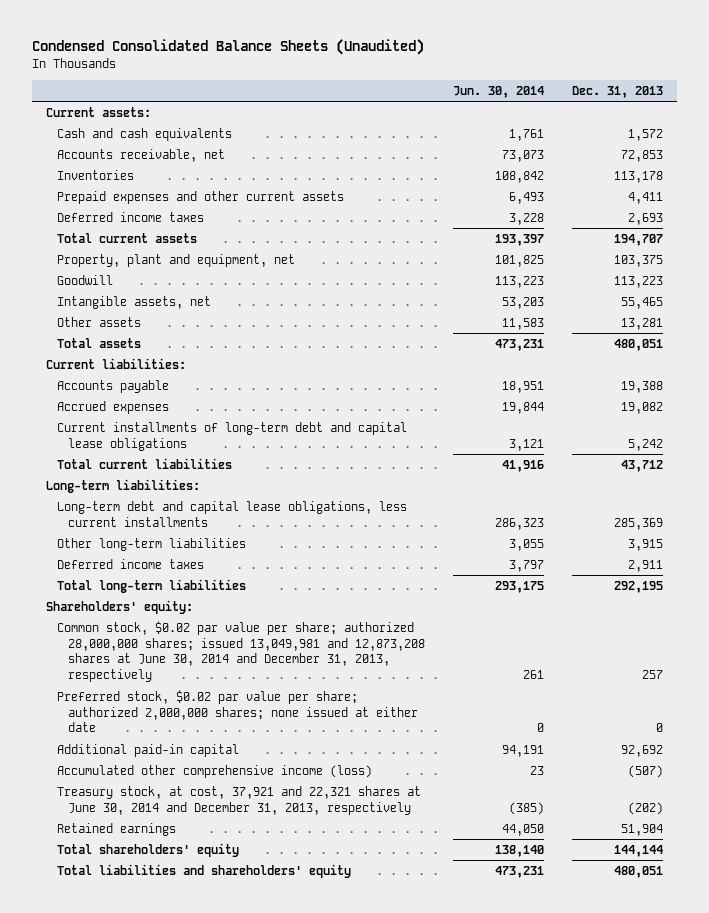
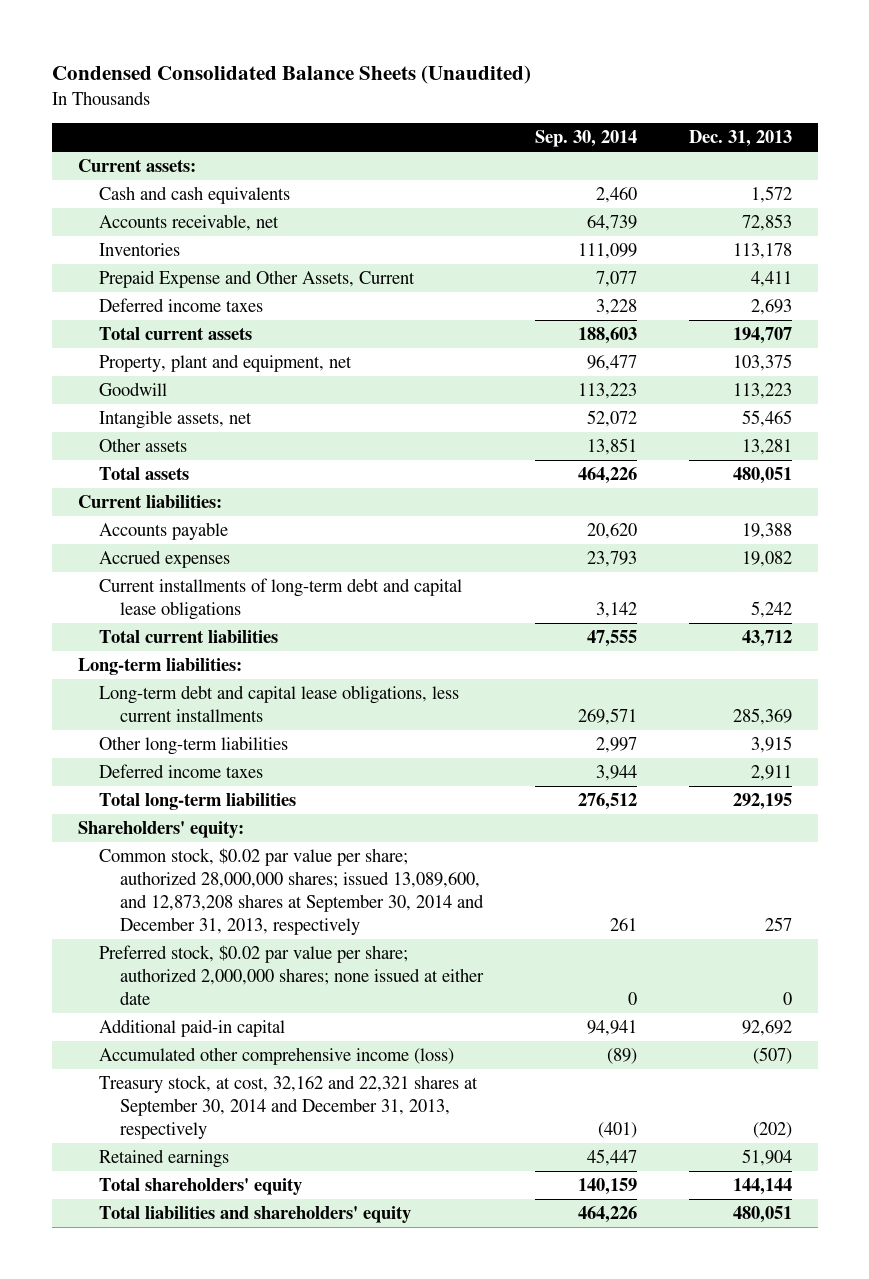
[452,85,544,98] Jun. 30, 2014 -> none
none -> [534,130,637,148] Sep. 30, 2014
[57,190,345,204] Prepaid expenses and other current assets -> [98,270,415,289] Prepaid Expense and Other Assets, Current
[57,620,425,683] Common stock, $0.02 par value per share; authorized 28,000,000 shares; issued 13,049,981 and 12,873,208 shares at June 30, 2014 and December 31, 2013, respectively -> [98,848,484,935] Common stock, $0.02 par value per share; authorized 28,000,000 shares; issued 13,089,600, and 12,873,208 shares at September 30, 2014 and December 31, 2013, respectively
[57,785,422,815] Treasury stock, at cost, 37,921 and 22,321 shares at June 30, 2014 and December 31, 2013, respectively -> [98,1075,478,1139] Treasury stock, at cost, 32,162 and 22,321 shares at September 30, 2014 and December 31, 2013, respectively

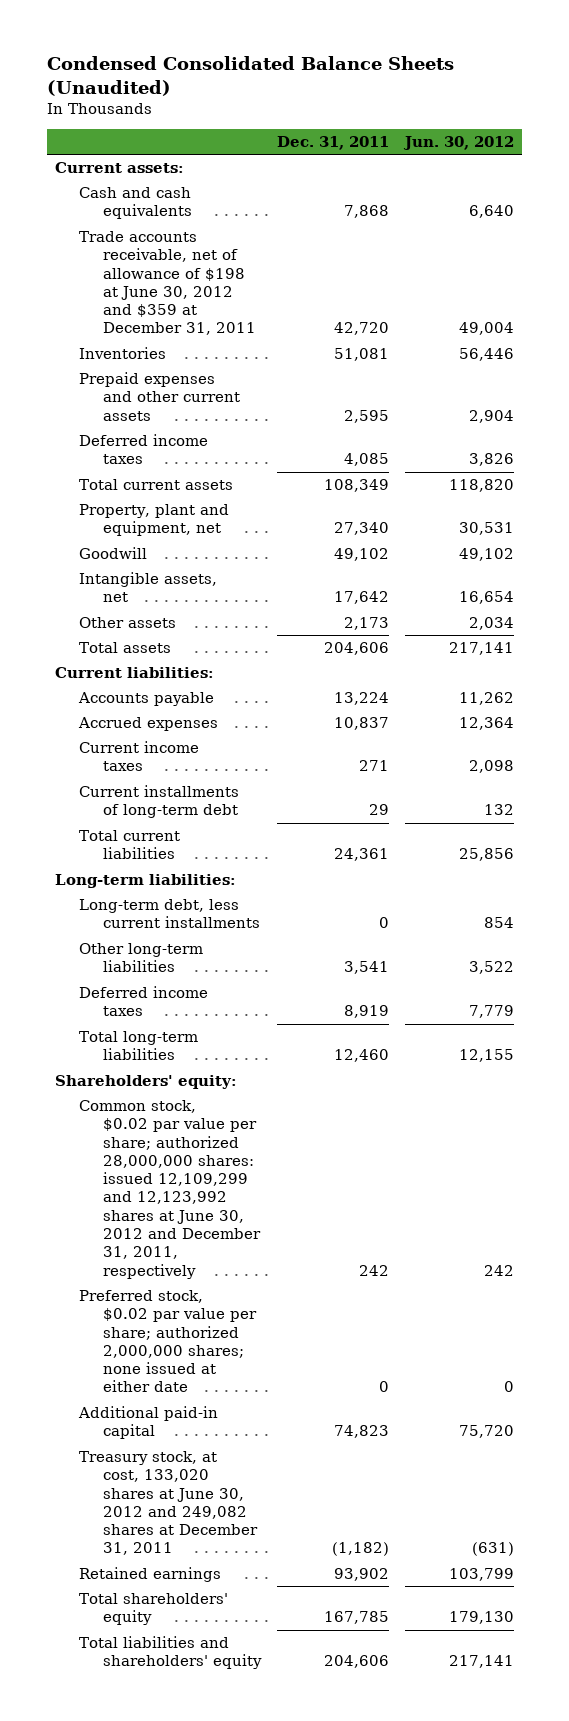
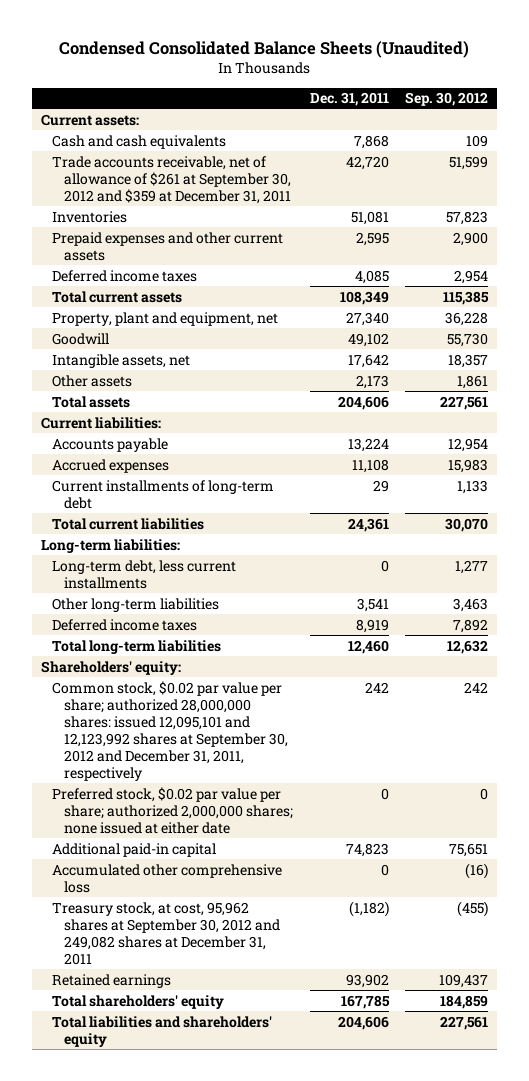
[402,136,514,151] Jun. 30, 2012 -> none
none -> [405,92,489,107] Sep. 30, 2012
[78,231,256,336] Trade accounts receivable, net of allowance of $198 at June 30, 2012 and $359 at December 31, 2011 -> [52,155,292,204] Trade accounts receivable, net of allowance of $261 at September 30, 2012 and $359 at December 31, 2011
[78,741,199,772] Current income taxes -> none
[333,717,389,731] 10,837 -> [351,458,389,473] 11,108
[78,1100,261,1279] Common stock, $0.02 par value per share; authorized 28,000,000 shares: issued 12,109,299 and 12,123,992 shares at June 30, 2012 and December 31, 2011, respectively -> [52,680,289,782] Common stock, $0.02 par value per share; authorized 28,000,000 shares: issued 12,095,101 and 12,123,992 shares at September 30, 2012 and December 31, 2011, respectively
none -> [52,863,283,893] Accumulated other comprehensive loss
[78,1451,258,1556] Treasury stock, at cost, 133,020 shares at June 30, 2012 and 249,082 shares at December 31, 2011 -> [52,901,281,965] Treasury stock, at cost, 95,962 shares at September 30, 2012 and 249,082 shares at December 31, 2011

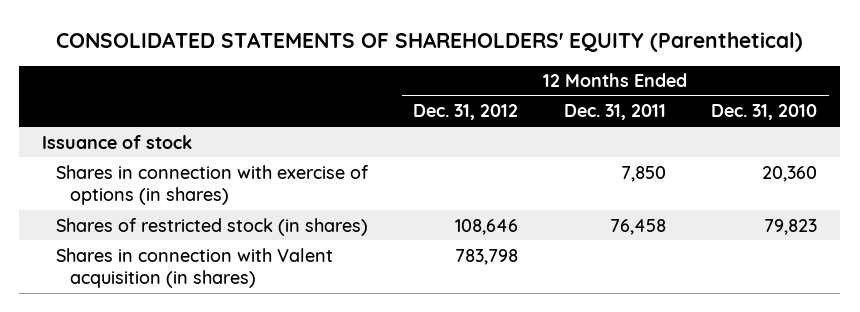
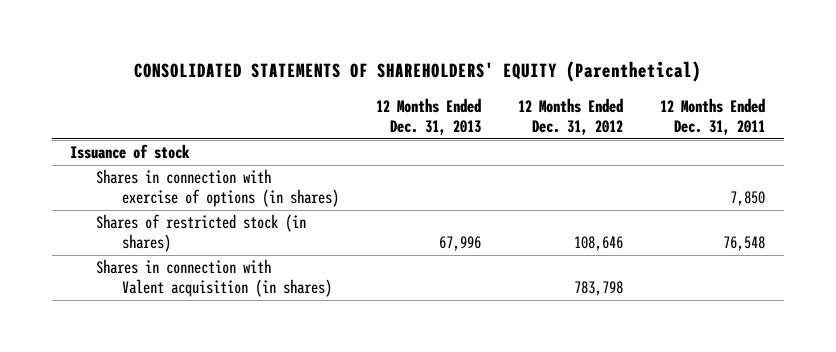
[711,104,818,121] Dec. 31, 2010 -> none
none -> [375,98,481,135] 12 Months Ended Dec. 31, 2013
[609,218,666,235] 76,458 -> [723,235,766,251] 76,548

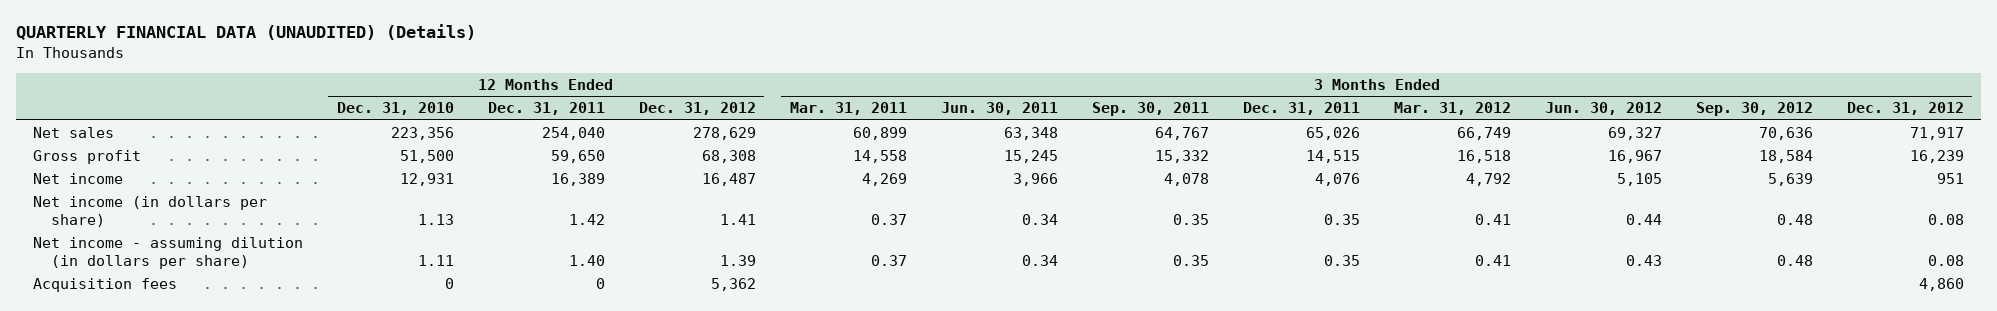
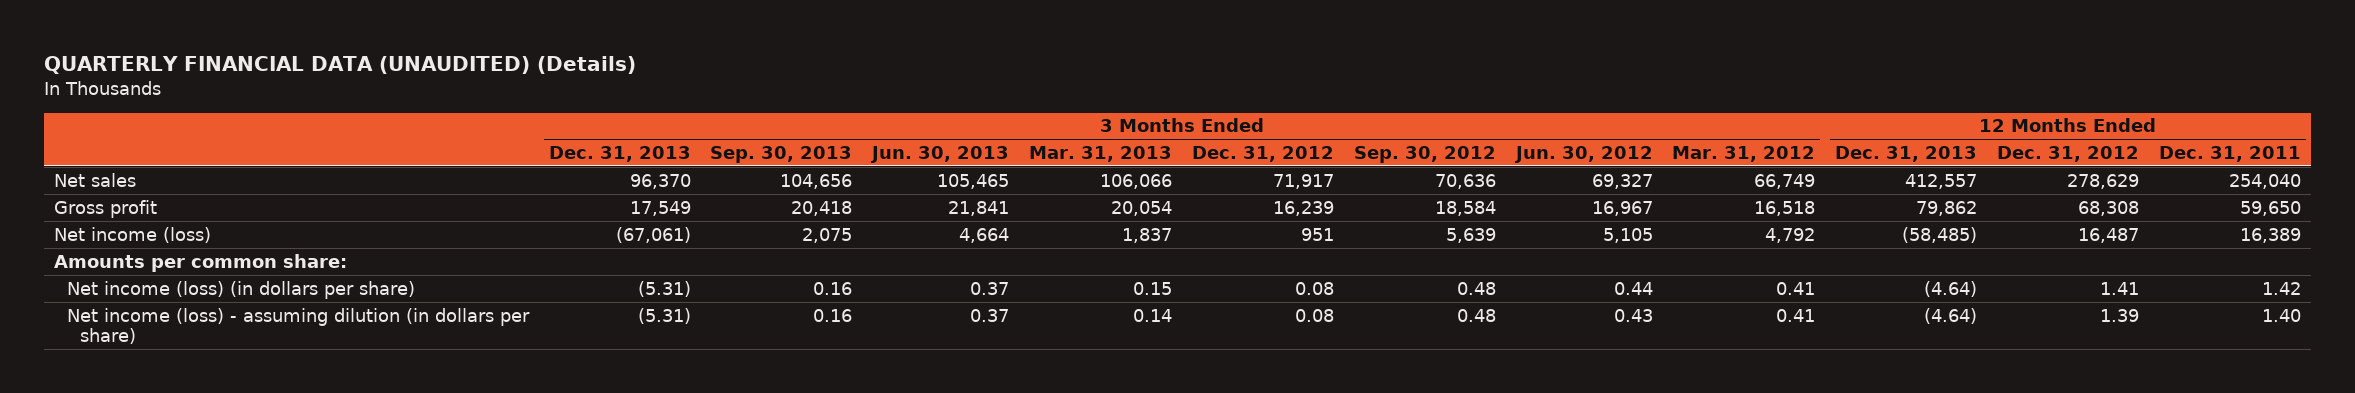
[336,102,454,116] Dec. 31, 2010 -> none
[789,102,907,116] Mar. 31, 2011 -> none
[940,102,1058,116] Jun. 30, 2011 -> none
[1091,102,1209,117] Sep. 30, 2011 -> none
[1242,102,1360,116] Dec. 31, 2011 -> none
none -> [548,146,691,163] Dec. 31, 2013
none -> [710,146,853,164] Sep. 30, 2013
none -> [870,146,1010,164] Jun. 30, 2013
none -> [1029,146,1173,163] Mar. 31, 2013
none -> [1835,146,1978,163] Dec. 31, 2013
[32,278,177,293] Acquisition fees -> none
[32,173,123,185] Net income -> [54,226,212,243] Net income (loss)
none -> [54,253,348,272] Amounts per common share:
[32,196,267,227] Net income (in dollars per share) -> [66,280,415,299] Net income (loss) (in dollars per share)
[32,237,303,269] Net income - assuming dilution (in dollars per share) -> [66,307,530,344] Net income (loss) - assuming dilution (in dollars per share)

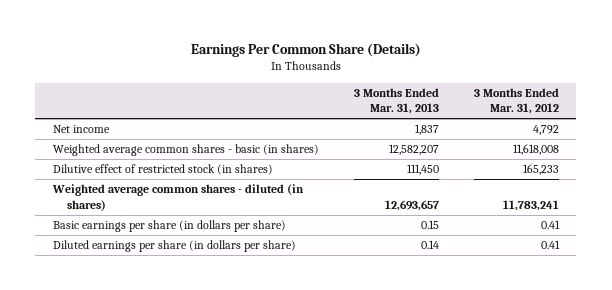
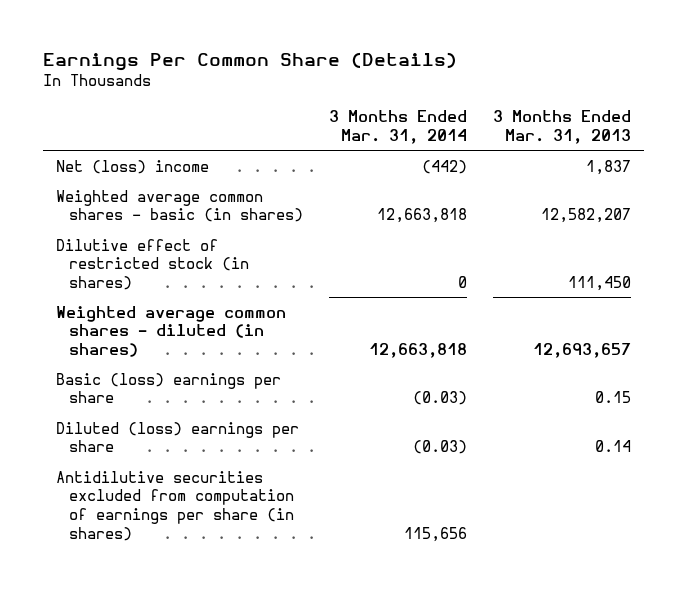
[473,87,559,115] 3 Months Ended Mar. 31, 2012 -> none
none -> [329,110,468,145] 3 Months Ended Mar. 31, 2014
[52,125,110,134] Net income -> [55,159,209,174] Net (loss) income
[52,220,286,233] Basic earnings per share (in dollars per share) -> [55,372,281,404] Basic (loss) earnings per share
[52,240,296,253] Diluted earnings per share (in dollars per share) -> [55,421,299,453] Diluted (loss) earnings per share
none -> [55,470,294,542] Antidilutive securities excluded from computation of earnings per share (in shares)

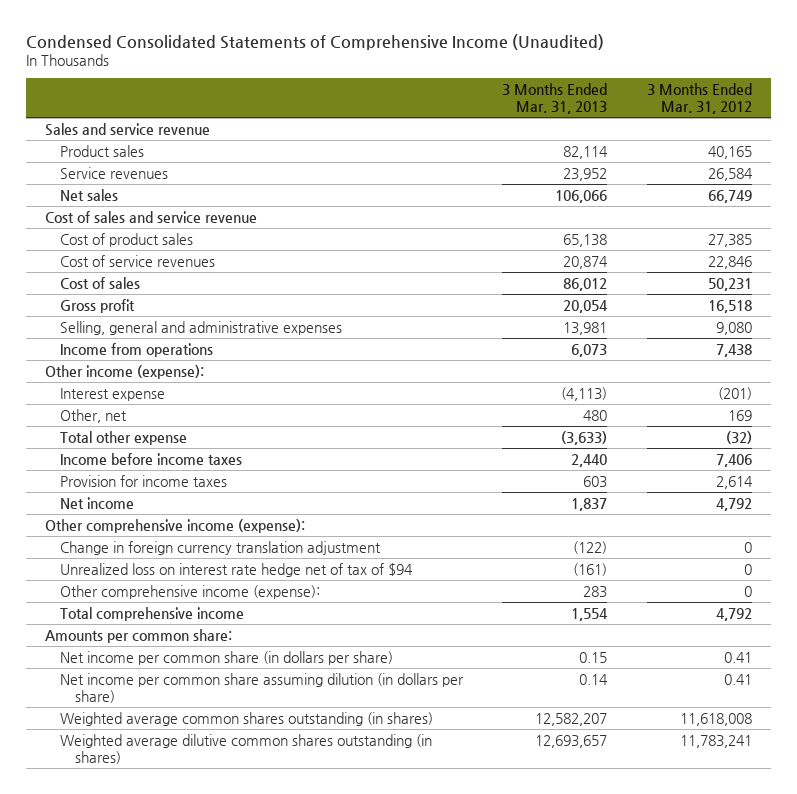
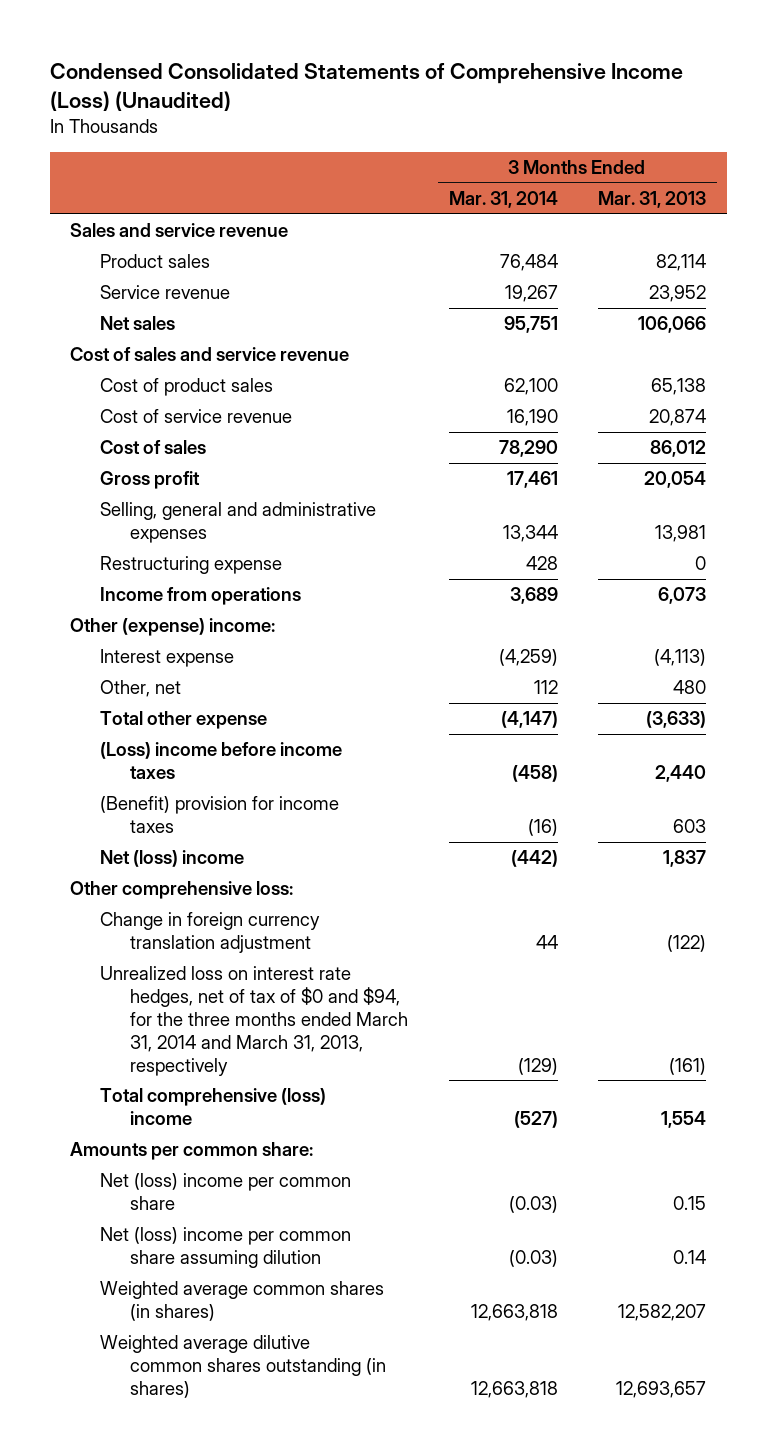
[25,33,604,50] Condensed Consolidated Statements of Comprehensive Income (Unaudited) -> [49,62,683,111] Condensed Consolidated Statements of Comprehensive Income (Loss) (Unaudited)
[646,82,752,115] 3 Months Ended Mar. 31, 2012 -> none
none -> [448,191,558,209] Mar. 31, 2014
[60,166,169,179] Service revenues -> [99,285,230,300] Service revenue
[60,254,216,267] Cost of service revenues -> [99,409,292,424] Cost of service revenue
none -> [99,556,282,575] Restructuring expense
[45,364,205,379] Other income (expense): -> [70,618,276,637] Other (expense) income:
[60,452,243,465] Income before income taxes -> [99,742,342,780] (Loss) income before income taxes
[60,474,228,487] Provision for income taxes -> [99,796,339,834] (Benefit) provision for income taxes
[60,496,135,509] Net income -> [99,850,244,868] Net (loss) income
[45,518,306,533] Other comprehensive income (expense): -> [70,881,294,900] Other comprehensive loss:
[60,584,321,599] Other comprehensive income (expense): -> none
[60,562,414,577] Unrealized loss on interest rate hedge net of tax of $94 -> [99,966,408,1076] Unrealized loss on interest rate hedges, net of tax of $0 and $94, for the three months ended March 31, 2014 and March 31, 2013, respectively
[60,606,245,621] Total comprehensive income -> [99,1088,326,1126] Total comprehensive (loss) income
[60,650,394,665] Net income per common share (in dollars per share) -> [99,1173,351,1211] Net (loss) income per common share
[60,672,465,703] Net income per common share assuming dilution (in dollars per share) -> [99,1227,351,1269] Net (loss) income per common share assuming dilution
[60,711,434,726] Weighted average common shares outstanding (in shares) -> [99,1281,384,1322] Weighted average common shares (in shares)

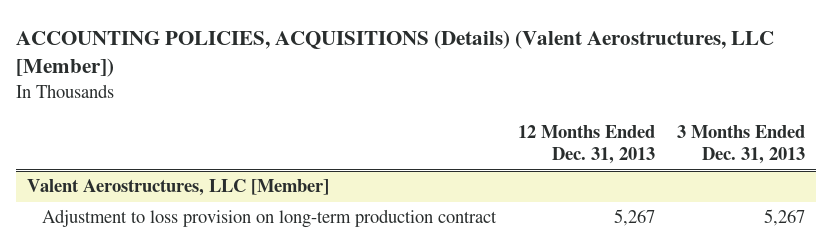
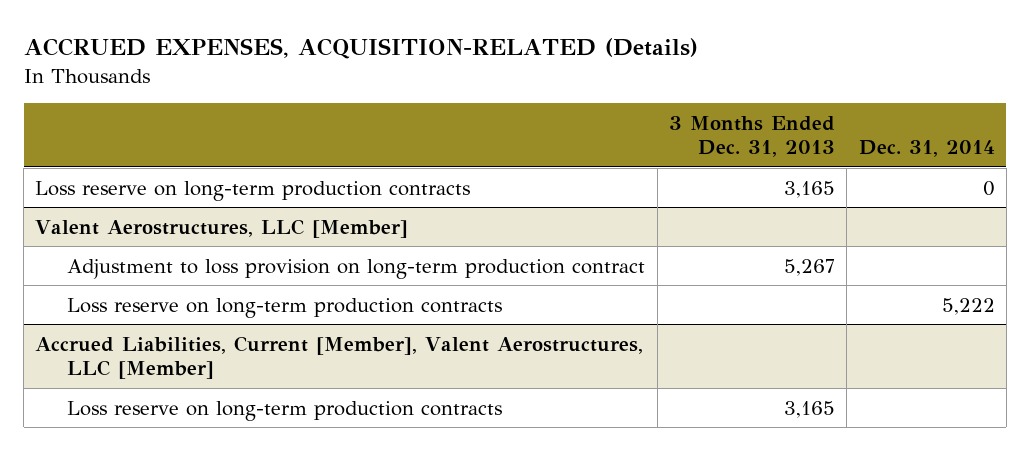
[15,29,774,78] ACCOUNTING POLICIES, ACQUISITIONS (Details) (Valent Aerostructures, LLC [Member]) -> [23,38,698,60] ACCRUED EXPENSES, ACQUISITION-RELATED (Details)
[518,124,656,165] 12 Months Ended Dec. 31, 2013 -> none
none -> [858,140,995,158] Dec. 31, 2014
none -> [35,180,471,201] Loss reserve on long-term production contracts
none -> [67,297,503,318] Loss reserve on long-term production contracts
none -> [35,335,644,380] Accrued Liabilities, Current [Member], Valent Aerostructures, LLC [Member]
none -> [67,400,503,421] Loss reserve on long-term production contracts

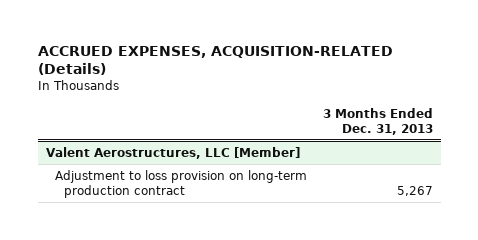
[858,140,995,158] Dec. 31, 2014 -> none
[35,180,471,201] Loss reserve on long-term production contracts -> none
[67,297,503,318] Loss reserve on long-term production contracts -> none
[35,335,644,380] Accrued Liabilities, Current [Member], Valent Aerostructures, LLC [Member] -> none
[67,400,503,421] Loss reserve on long-term production contracts -> none

